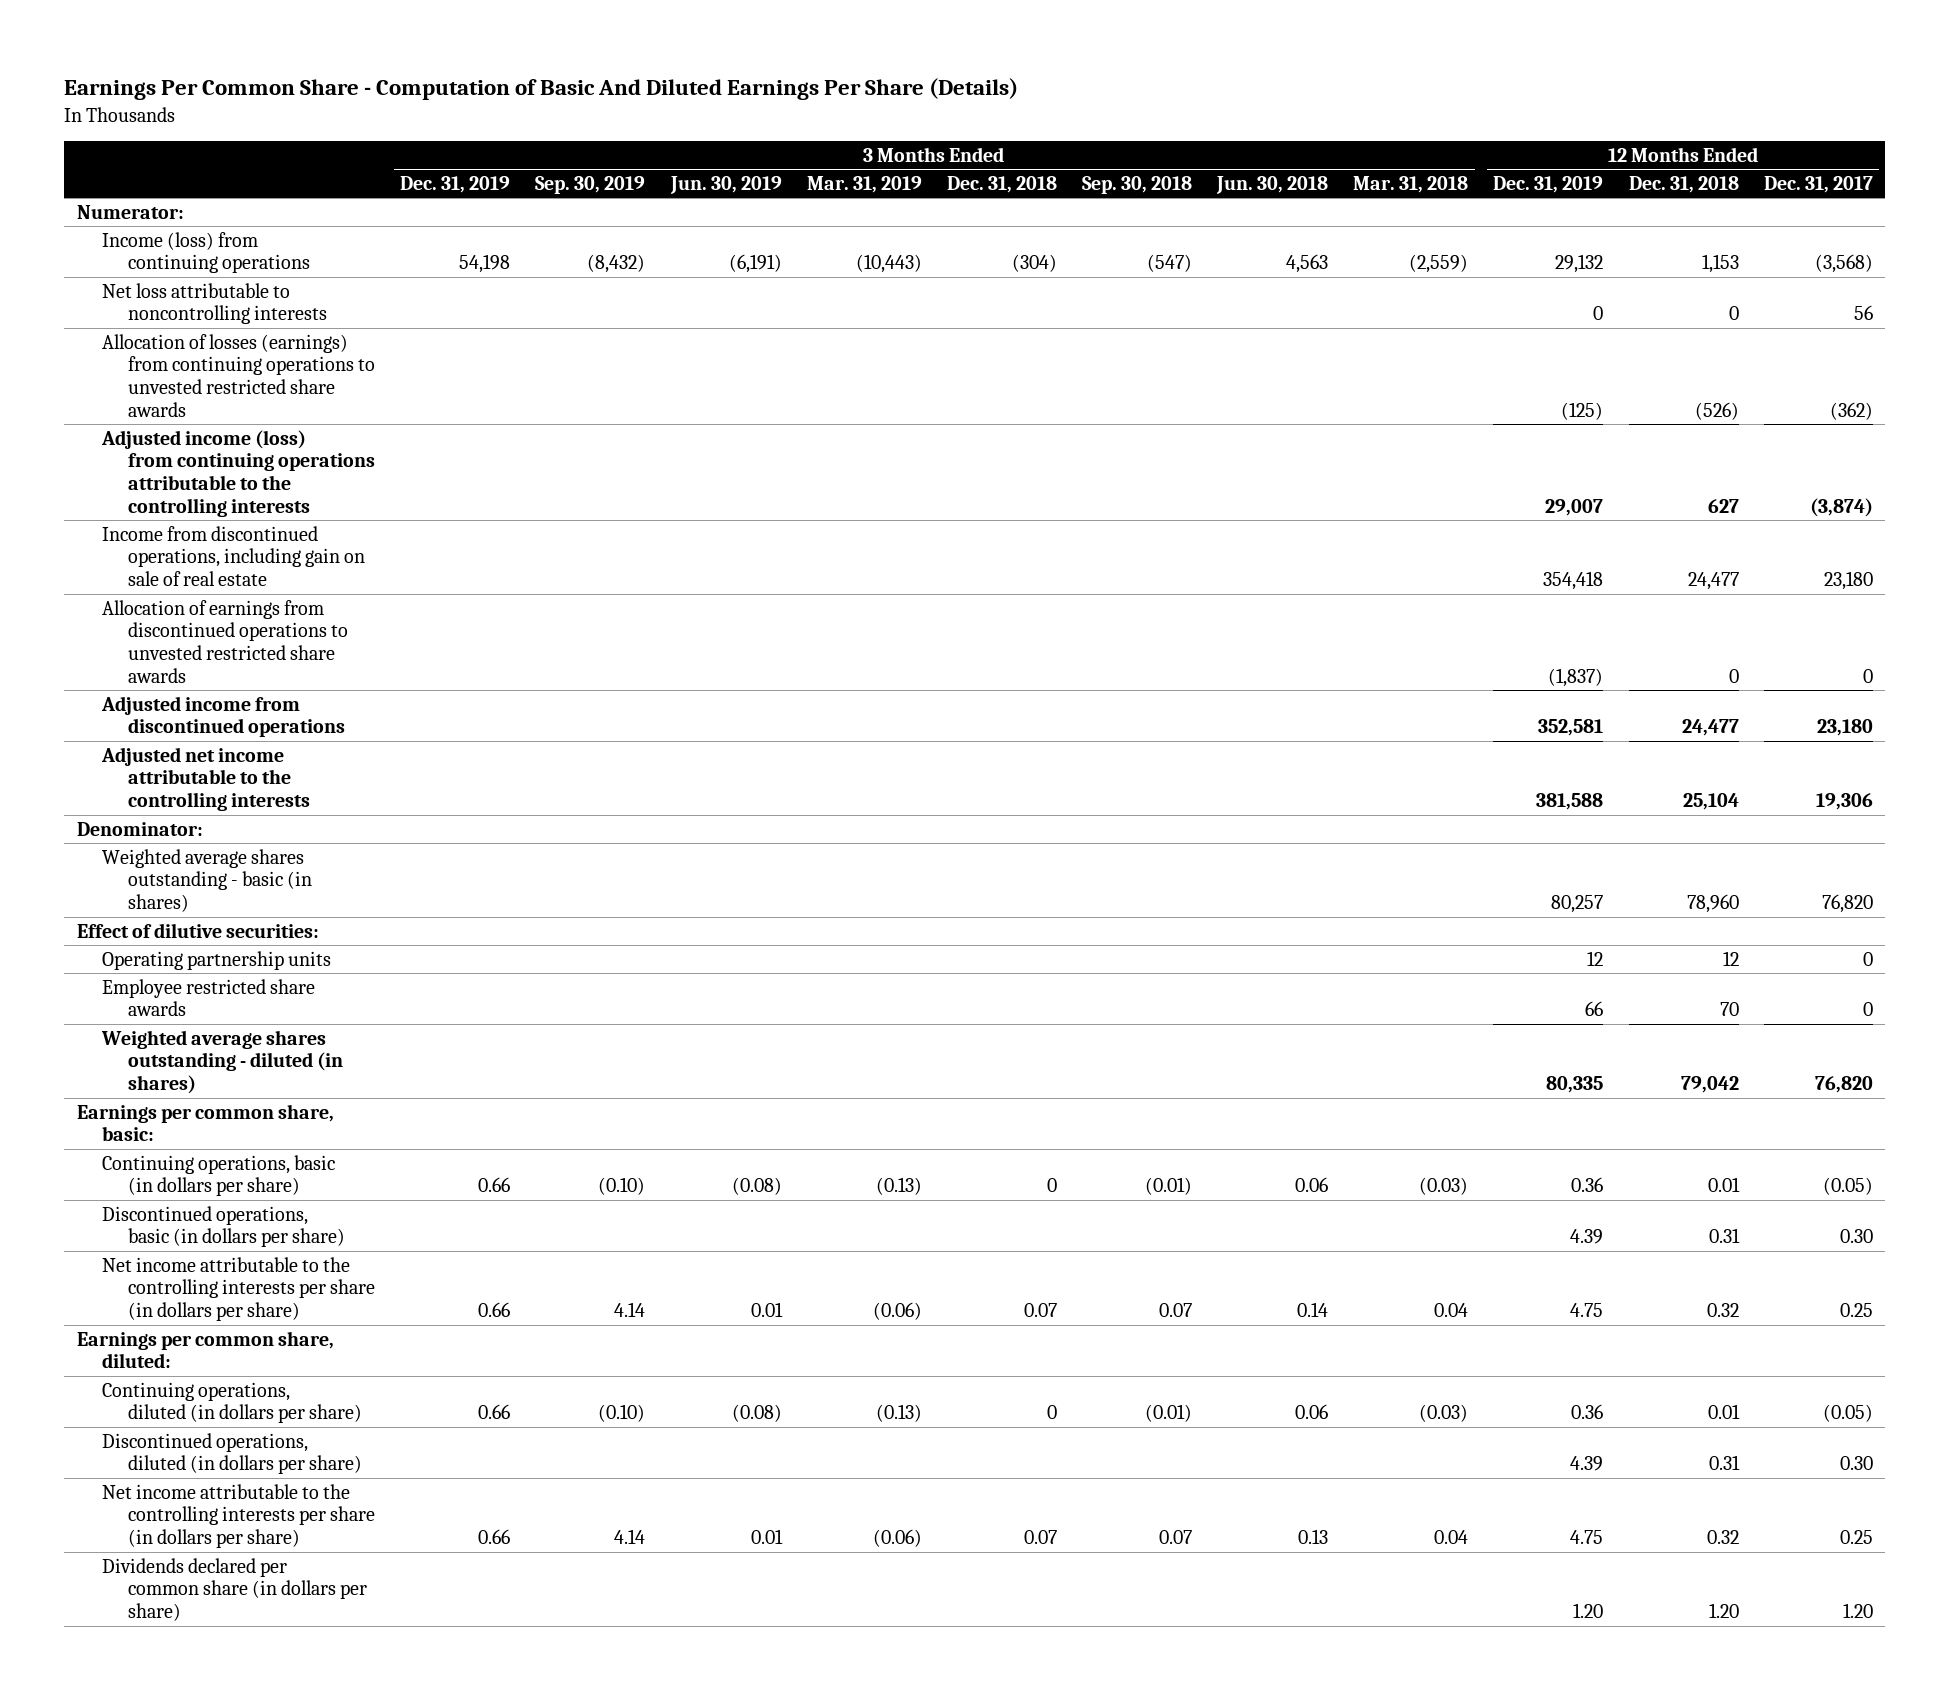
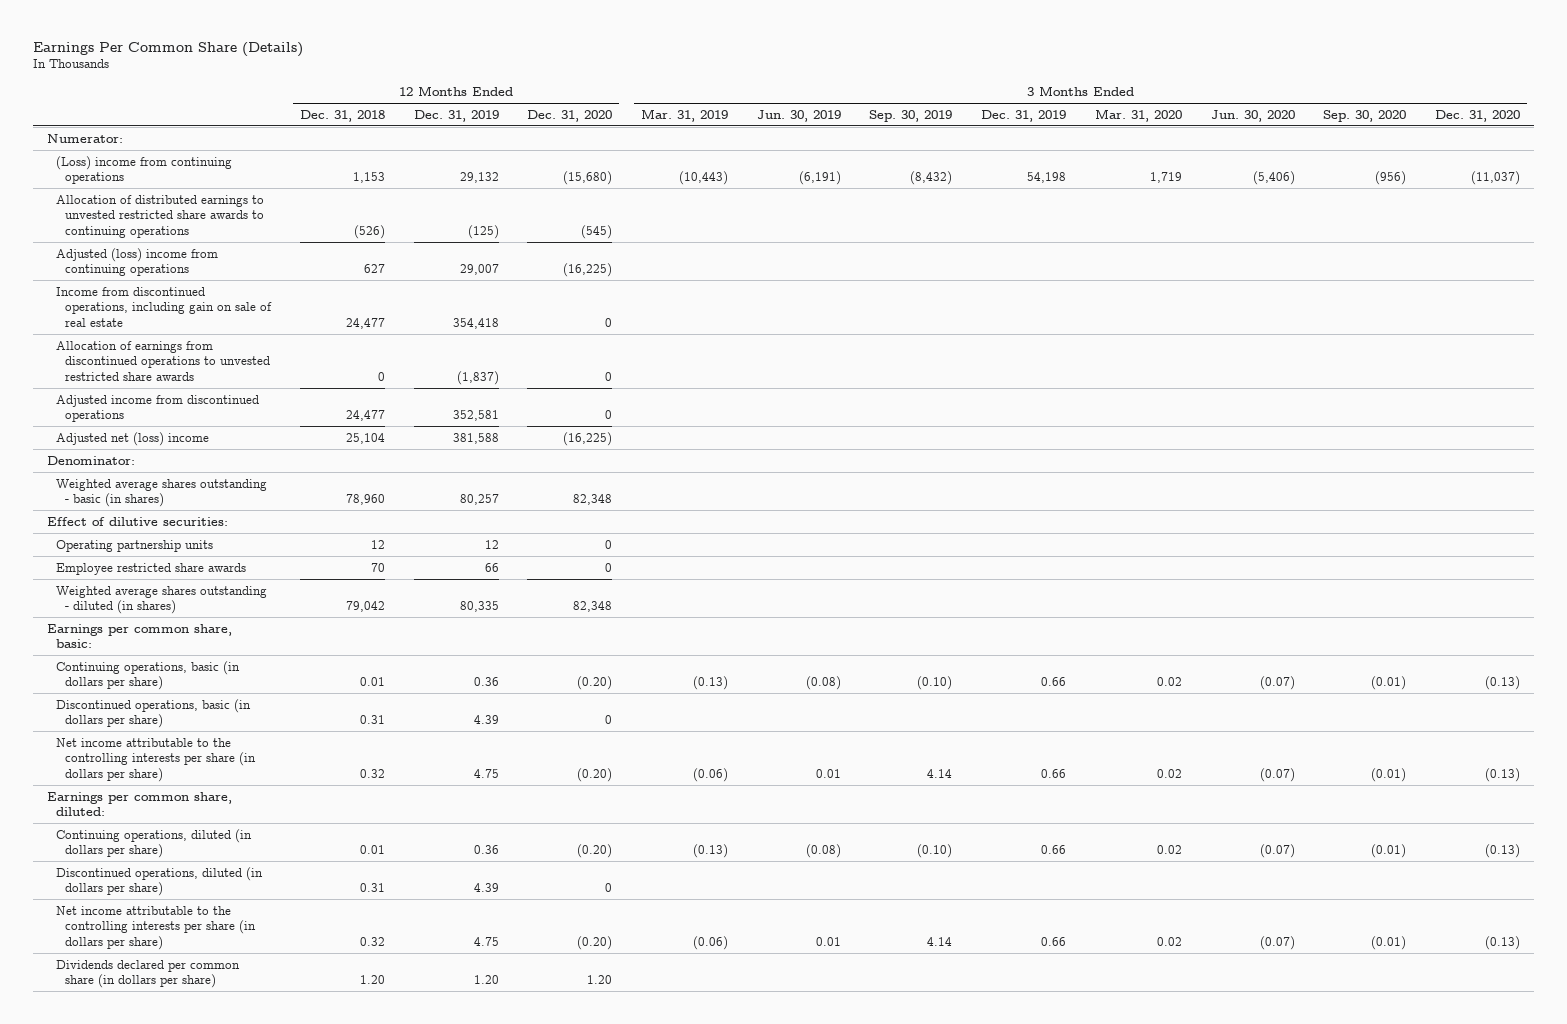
[64,77,1019,100] Earnings Per Common Share - Computation of Basic And Diluted Earnings Per Share (Details) -> [32,41,303,57] Earnings Per Common Share (Details)
[946,175,1057,193] Dec. 31, 2018 -> none
[1082,175,1193,194] Sep. 30, 2018 -> none
[1216,175,1329,194] Jun. 30, 2018 -> none
[1353,175,1469,193] Mar. 31, 2018 -> none
[1763,175,1873,193] Dec. 31, 2017 -> none
none -> [527,109,613,122] Dec. 31, 2020
none -> [1094,108,1182,122] Mar. 31, 2020
none -> [1210,109,1295,122] Jun. 30, 2020
none -> [1323,109,1407,122] Sep. 30, 2020
none -> [1435,109,1521,122] Dec. 31, 2020
[102,282,328,325] Net loss attributable to noncontrolling interests -> none
[102,231,311,274] Income (loss) from continuing operations -> [56,155,233,185] (Loss) income from continuing operations
[102,333,376,418] Allocation of losses (earnings) from continuing operations to unvested restricted share awards -> [56,194,265,238] Allocation of distributed earnings to unvested restricted share awards to continuing operations
[101,429,376,518] Adjusted income (loss) from continuing operations attributable to the controlling interests -> [56,247,219,277] Adjusted (loss) income from continuing operations
[101,746,311,812] Adjusted net income attributable to the controlling interests -> [56,431,210,446] Adjusted net (loss) income

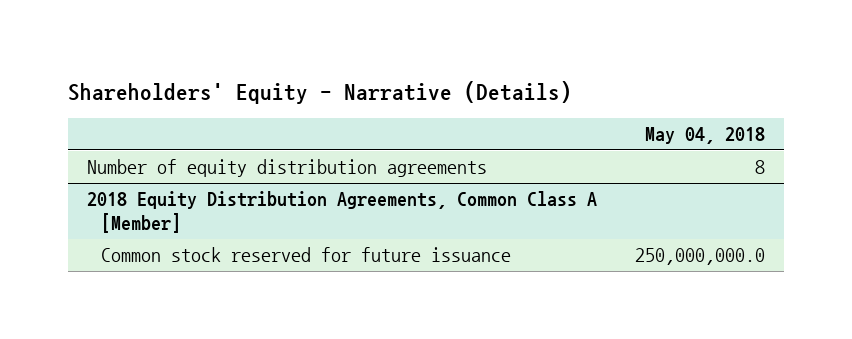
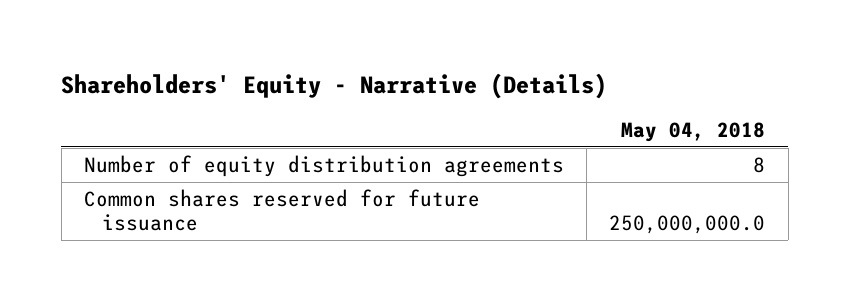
[87,191,598,234] 2018 Equity Distribution Agreements, Common Class A [Member] -> none
[101,247,512,263] Common stock reserved for future issuance -> [84,188,481,232] Common shares reserved for future issuance

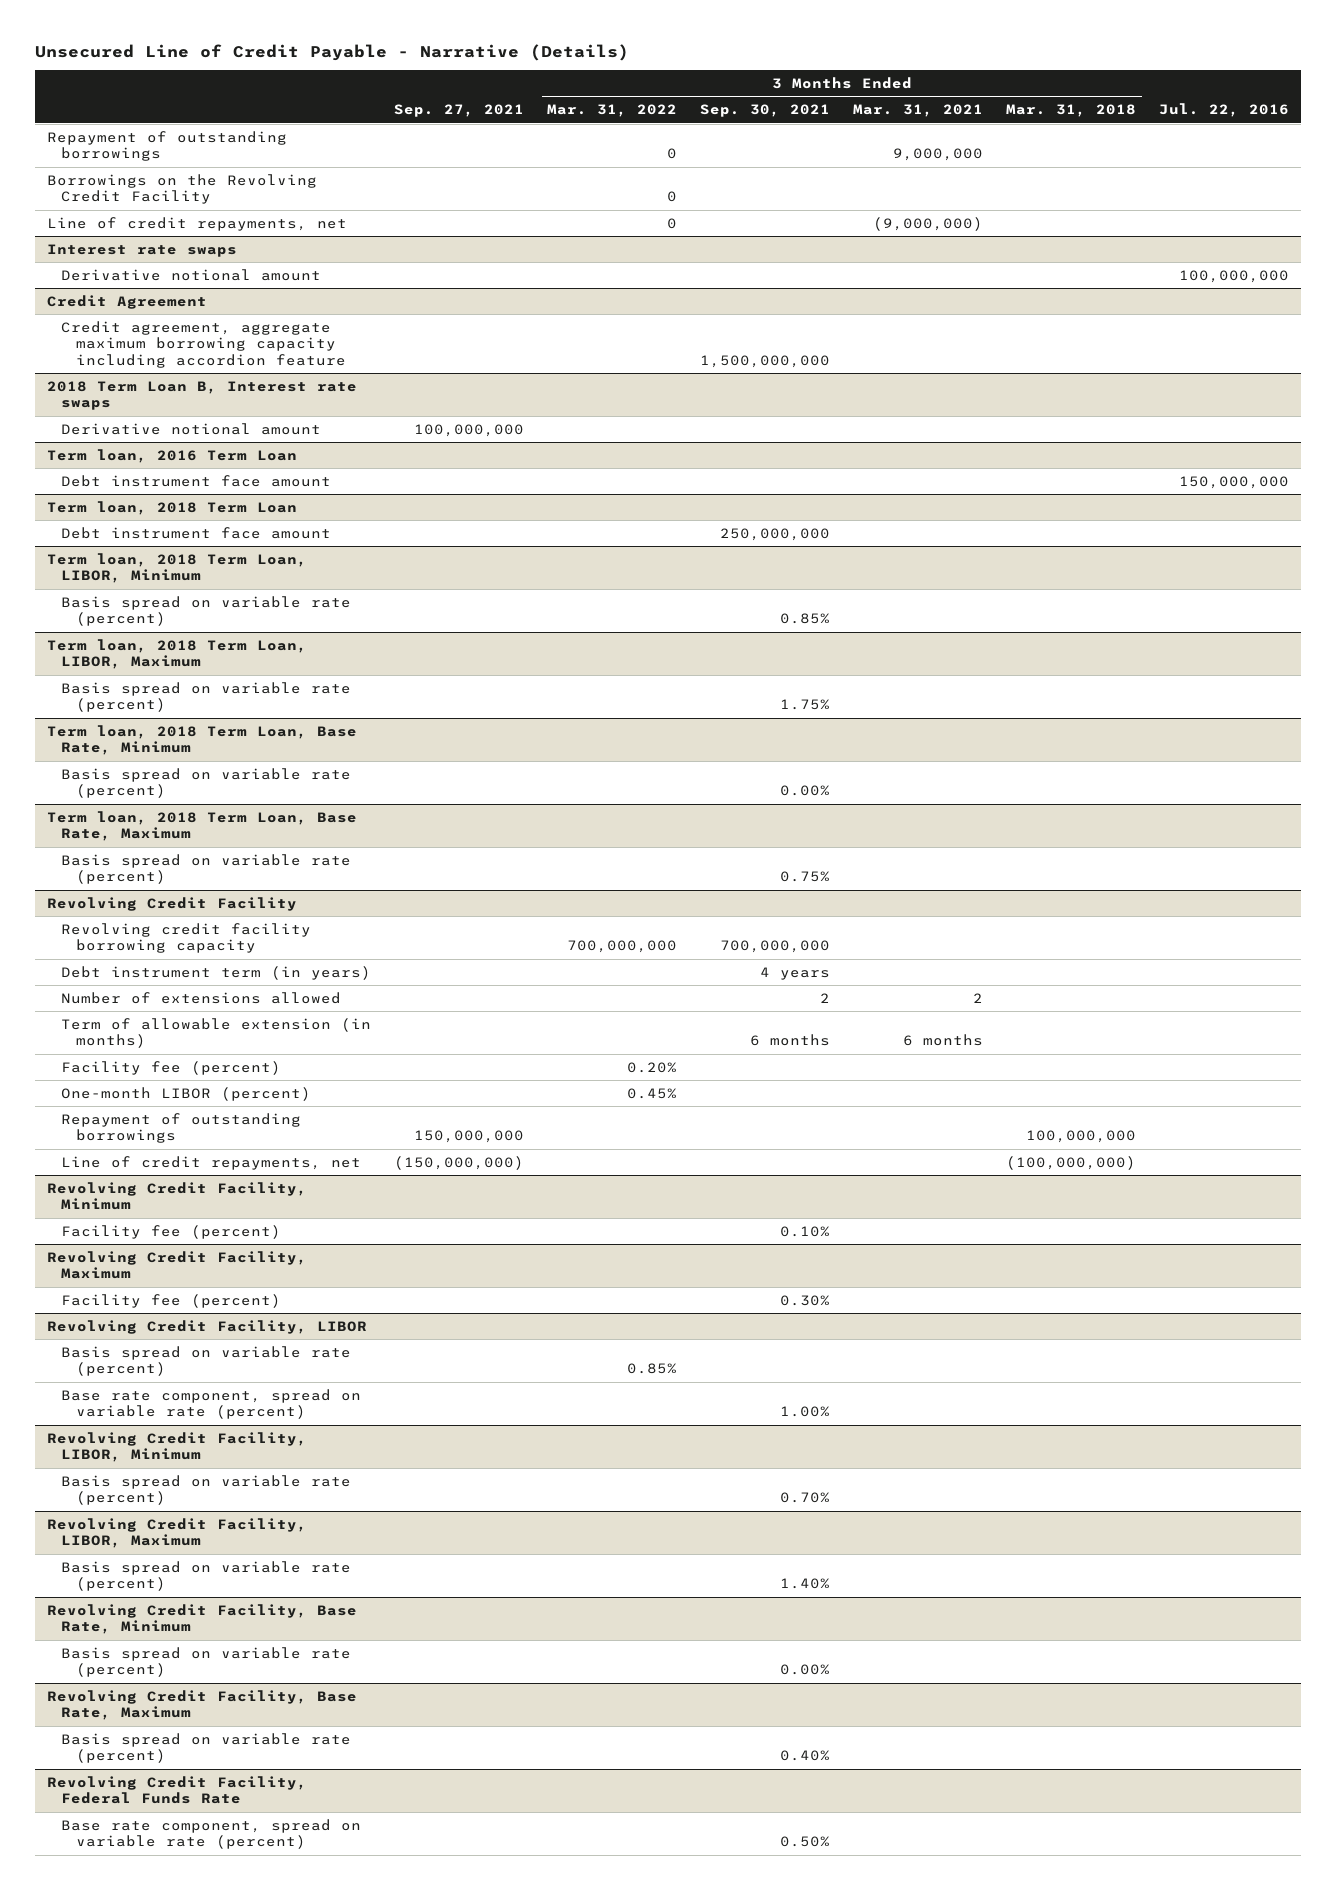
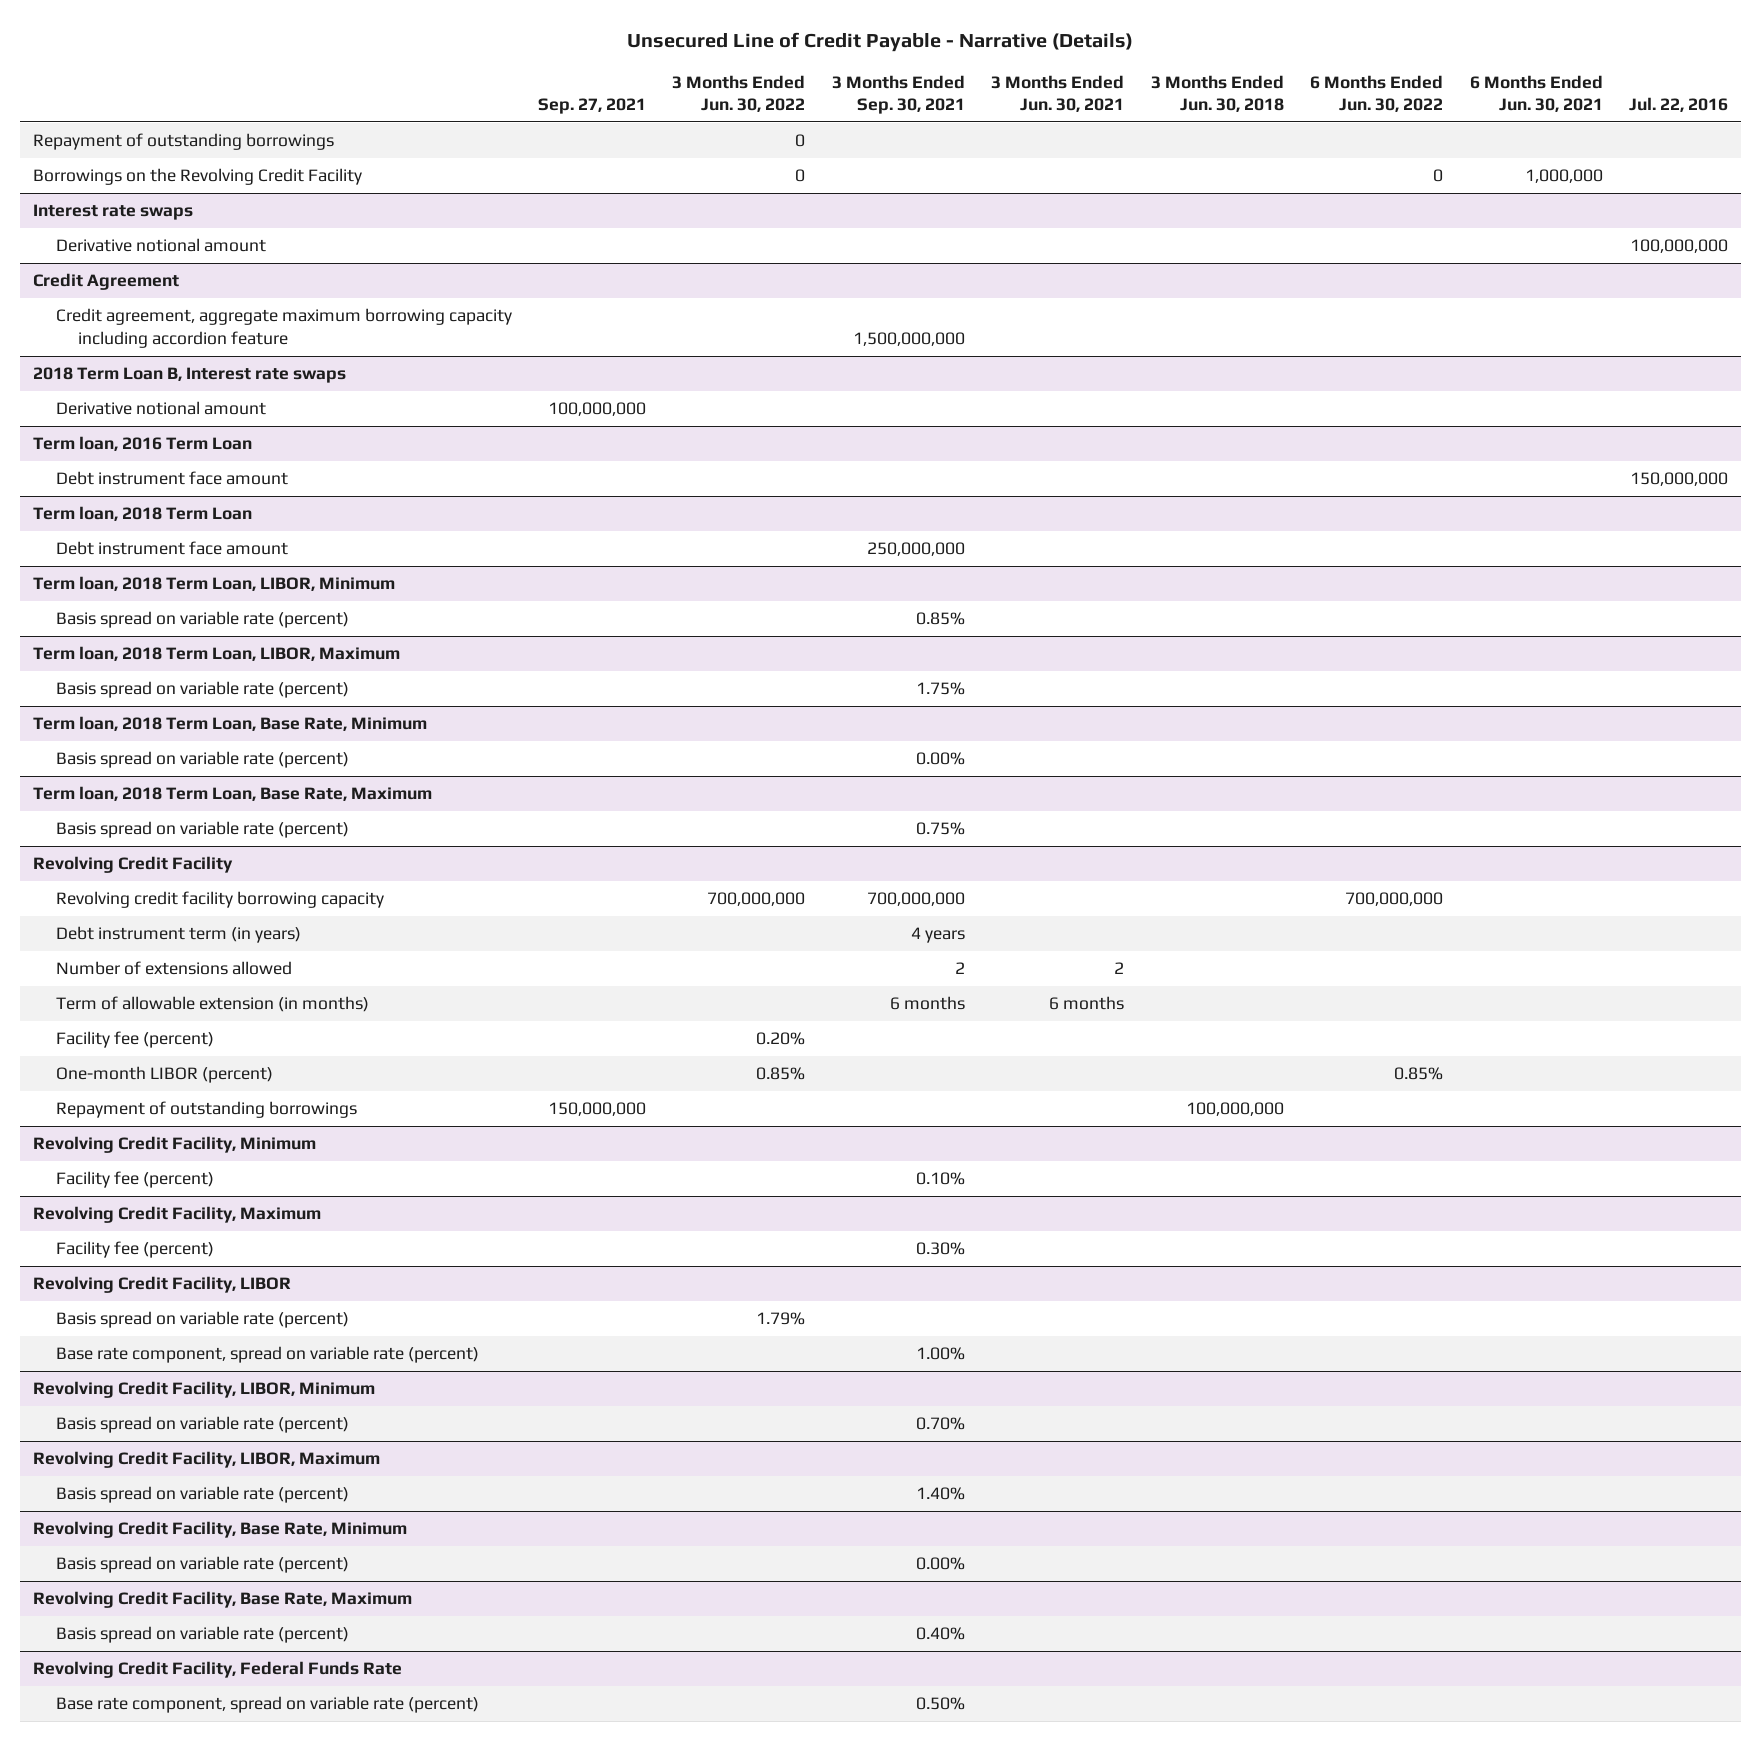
[547,104,678,118] Mar. 31, 2022 -> none
[853,104,984,118] Mar. 31, 2021 -> none
[1006,104,1137,118] Mar. 31, 2018 -> none
none -> [672,74,806,112] 3 Months Ended Jun. 30, 2022
none -> [991,74,1125,112] 3 Months Ended Jun. 30, 2021
none -> [1150,74,1284,112] 3 Months Ended Jun. 30, 2018
none -> [1310,74,1444,112] 6 Months Ended Jun. 30, 2022
none -> [1469,74,1603,112] 6 Months Ended Jun. 30, 2021
[46,216,347,231] Line of credit repayments, net -> none
[61,1155,362,1170] Line of credit repayments, net -> none

